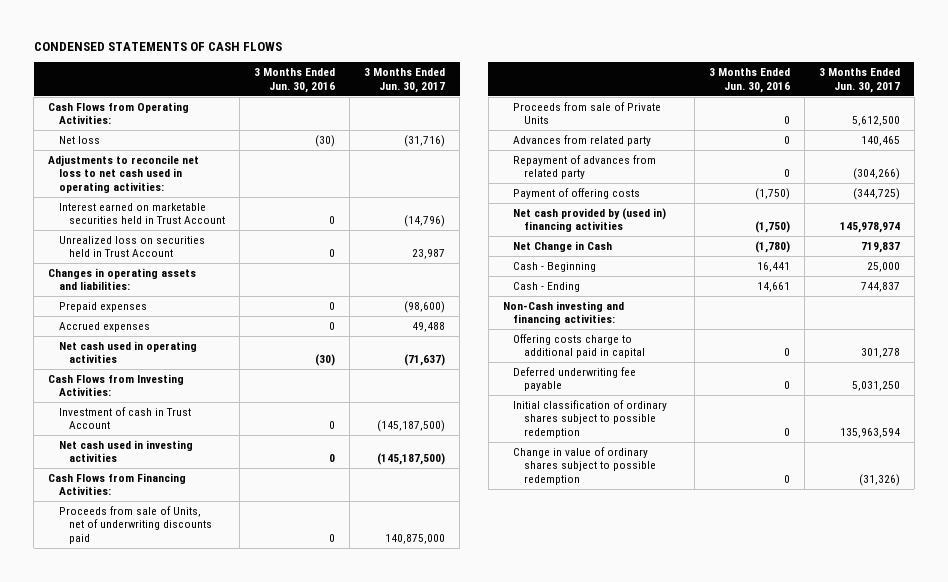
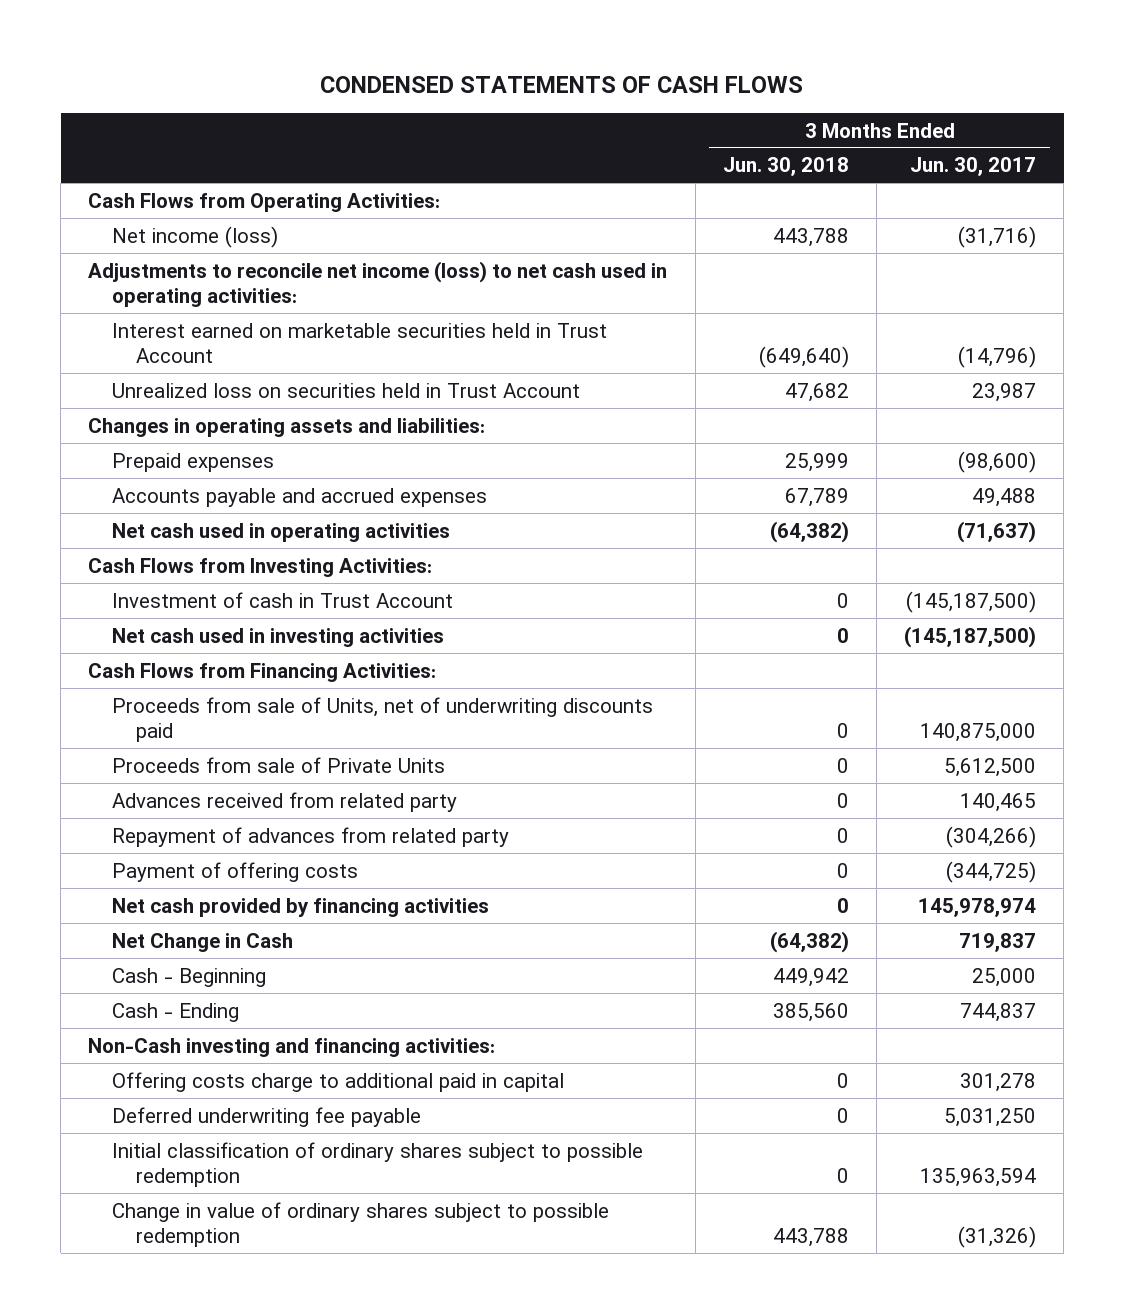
[254,68,336,93] 3 Months Ended Jun. 30, 2016 -> none
none -> [722,157,849,177] Jun. 30, 2018
[58,135,100,144] Net loss -> [112,225,279,248] Net income (loss)
[48,154,200,193] Adjustments to reconcile net loss to net cash used in operating activities: -> [88,260,668,307] Adjustments to reconcile net income (loss) to net cash used in operating activities:
[58,321,150,332] Accrued expenses -> [112,487,488,507] Accounts payable and accrued expenses
[513,134,652,146] Advances from related party -> [112,791,458,812] Advances received from related party
[513,207,667,233] Net cash provided by (used in) financing activities -> [112,897,490,917] Net cash provided by financing activities

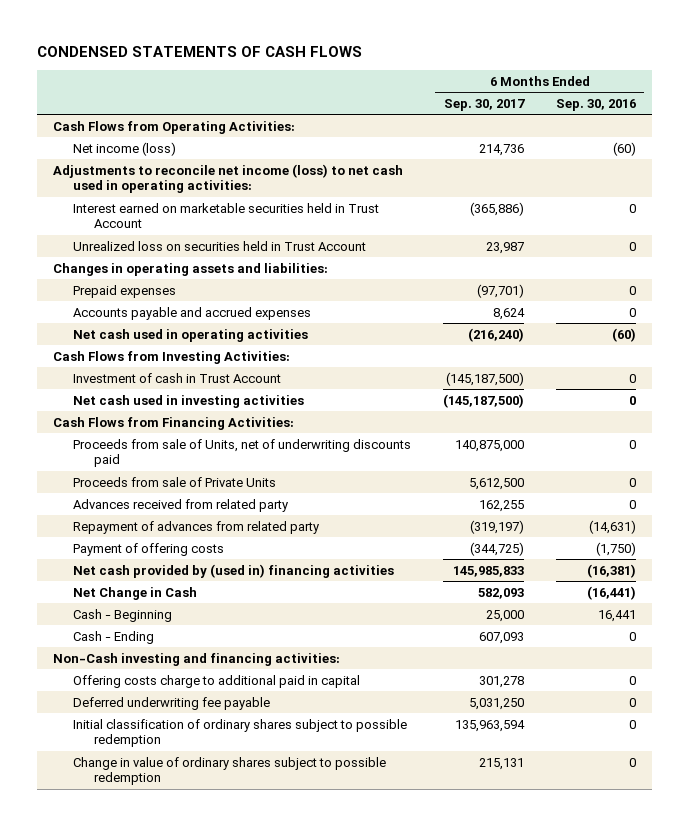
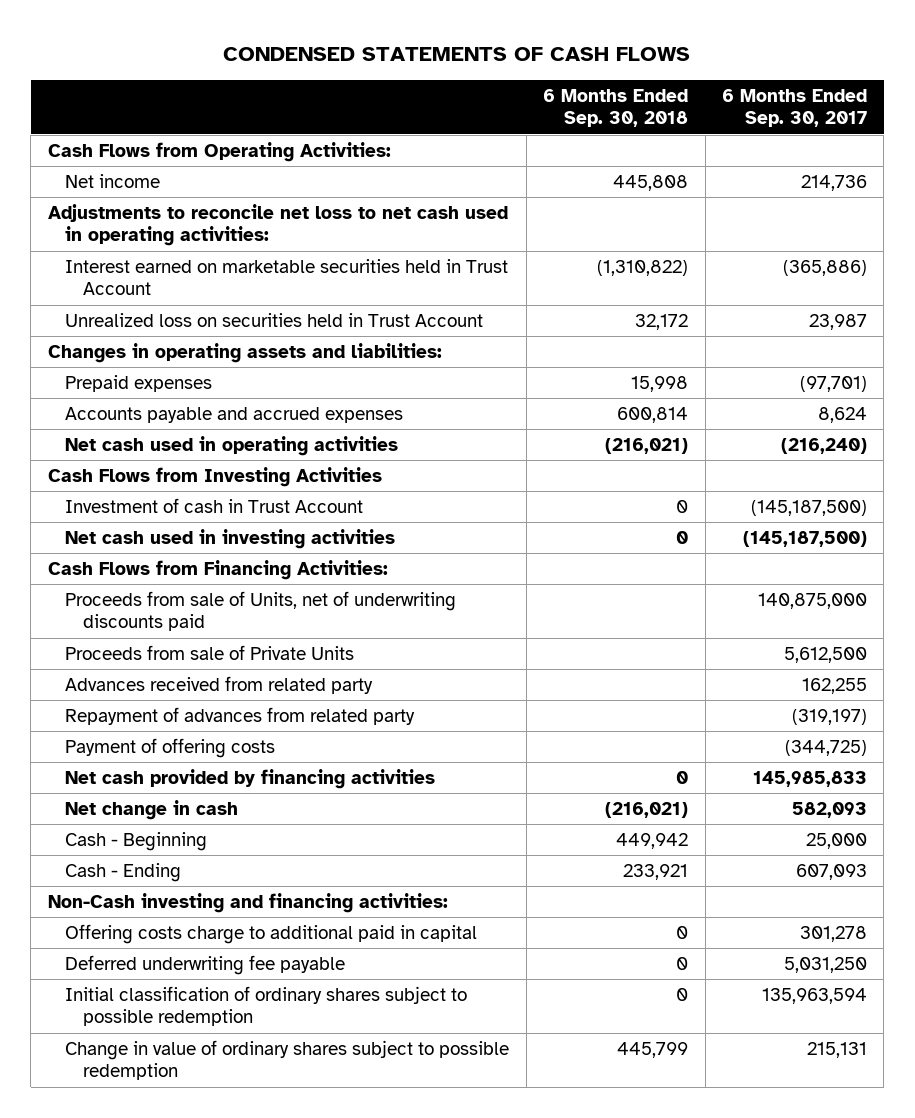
[556,99,637,112] Sep. 30, 2016 -> none
none -> [543,89,689,128] 6 Months Ended Sep. 30, 2018
[73,141,177,156] Net income (loss) -> [65,174,161,189] Net income
[52,163,403,194] Adjustments to reconcile net income (loss) to net cash used in operating activities: -> [47,204,508,247] Adjustments to reconcile net loss to net cash used in operating activities:
[52,350,290,364] Cash Flows from Investing Activities: -> [47,467,382,488] Cash Flows from Investing Activities
[73,563,395,578] Net cash provided by (used in) financing activities -> [65,769,436,790] Net cash provided by financing activities
[73,586,198,600] Net Change in Cash -> [65,800,239,821] Net change in cash

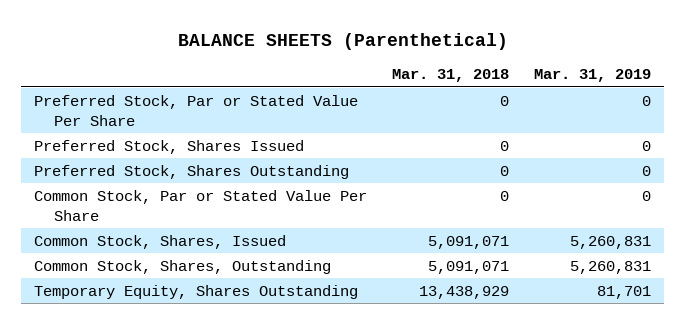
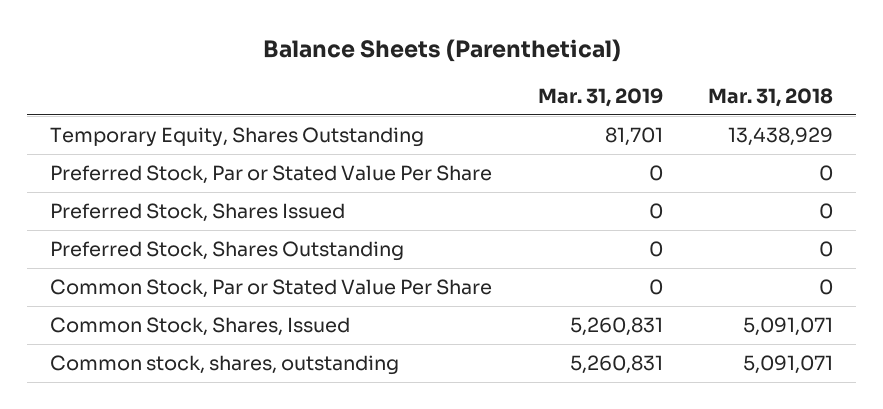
[177,32,508,50] BALANCE SHEETS (Parenthetical) -> [262,39,621,63] Balance Sheets (Parenthetical)
[33,284,358,299] Temporary Equity, Shares Outstanding -> [49,127,424,148] Temporary Equity, Shares Outstanding
[33,259,331,274] Common Stock, Shares, Outstanding -> [49,355,399,376] Common stock, shares, outstanding

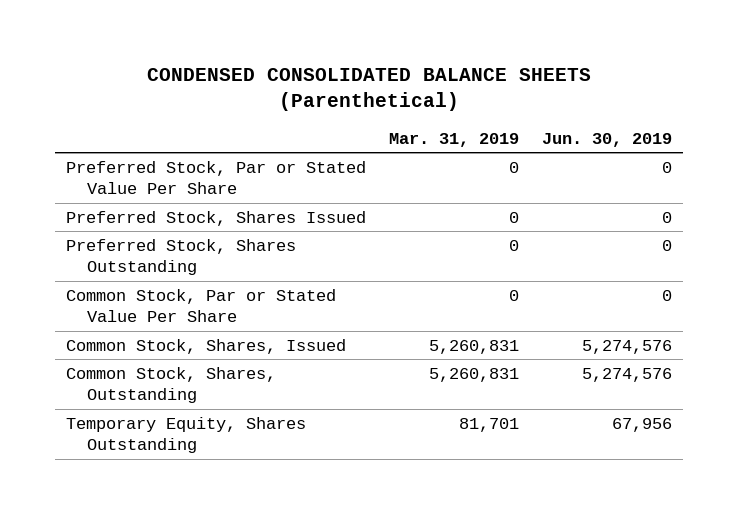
[262,39,621,63] Balance Sheets (Parenthetical) -> [147,68,592,112] CONDENSED CONSOLIDATED BALANCE SHEETS (Parenthetical)
[708,87,834,107] Mar. 31, 2018 -> none
none -> [541,132,672,147] Jun. 30, 2019
[49,355,399,376] Common stock, shares, outstanding -> [66,366,277,404] Common Stock, Shares, Outstanding
[49,127,424,148] Temporary Equity, Shares Outstanding -> [66,416,307,454] Temporary Equity, Shares Outstanding

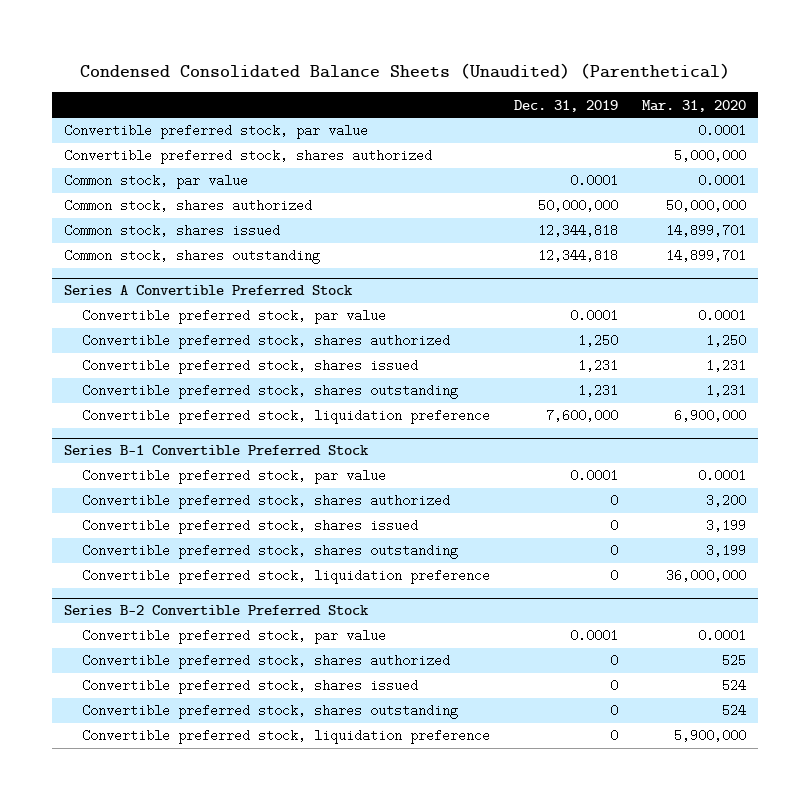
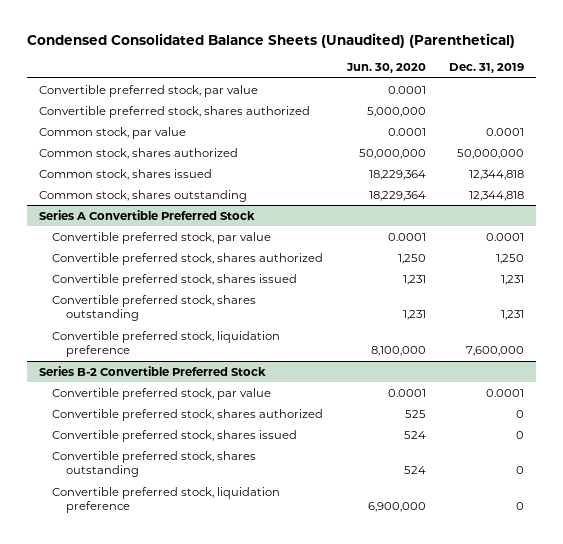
[641,99,746,112] Mar. 31, 2020 -> none
none -> [345,63,426,74] Jun. 30, 2020
[63,445,369,456] Series B-1 Convertible Preferred Stock -> none
[82,469,387,485] Convertible preferred stock, par value -> none
[82,494,451,510] Convertible preferred stock, shares authorized -> none
[82,519,419,535] Convertible preferred stock, shares issued -> none
[82,544,459,560] Convertible preferred stock, shares outstanding -> none
[82,569,491,585] Convertible preferred stock, liquidation preference -> none

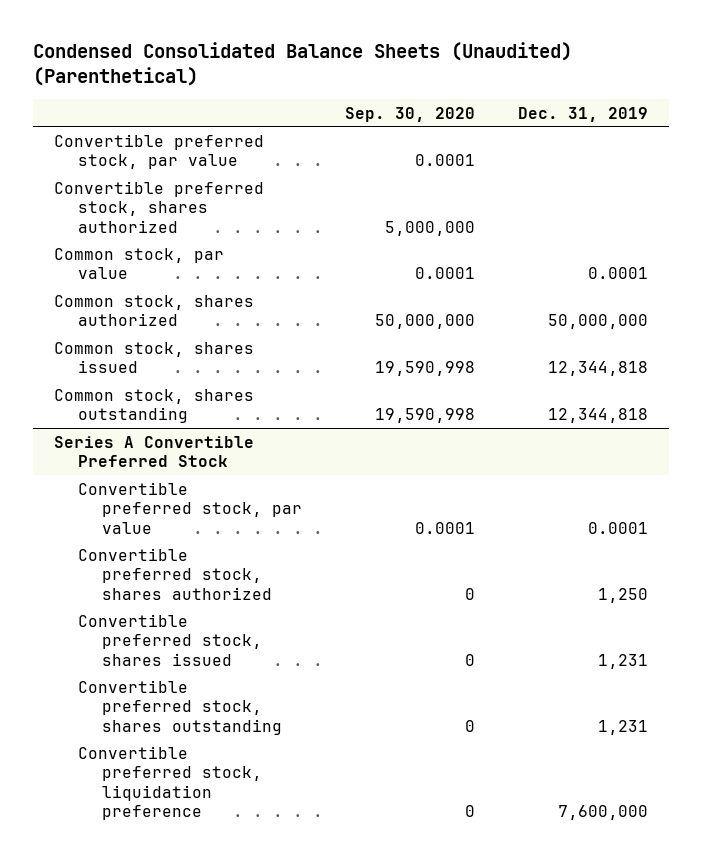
[345,63,426,74] Jun. 30, 2020 -> none
none -> [344,106,475,122] Sep. 30, 2020
[38,365,266,376] Series B-2 Convertible Preferred Stock -> none
[52,387,272,400] Convertible preferred stock, par value -> none
[52,408,324,421] Convertible preferred stock, shares authorized -> none
[52,429,298,442] Convertible preferred stock, shares issued -> none
[52,450,257,478] Convertible preferred stock, shares outstanding -> none
[52,486,281,514] Convertible preferred stock, liquidation preference -> none

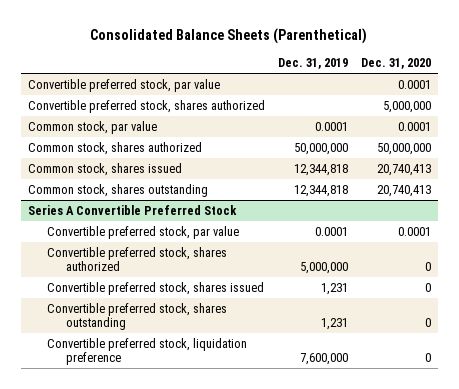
[32,41,572,87] Condensed Consolidated Balance Sheets (Unaudited) (Parenthetical) -> [90,28,368,45] Consolidated Balance Sheets (Parenthetical)
[344,106,475,122] Sep. 30, 2020 -> none
none -> [361,58,432,70] Dec. 31, 2020
[597,587,648,603] 1,250 -> [299,262,348,275] 5,000,000

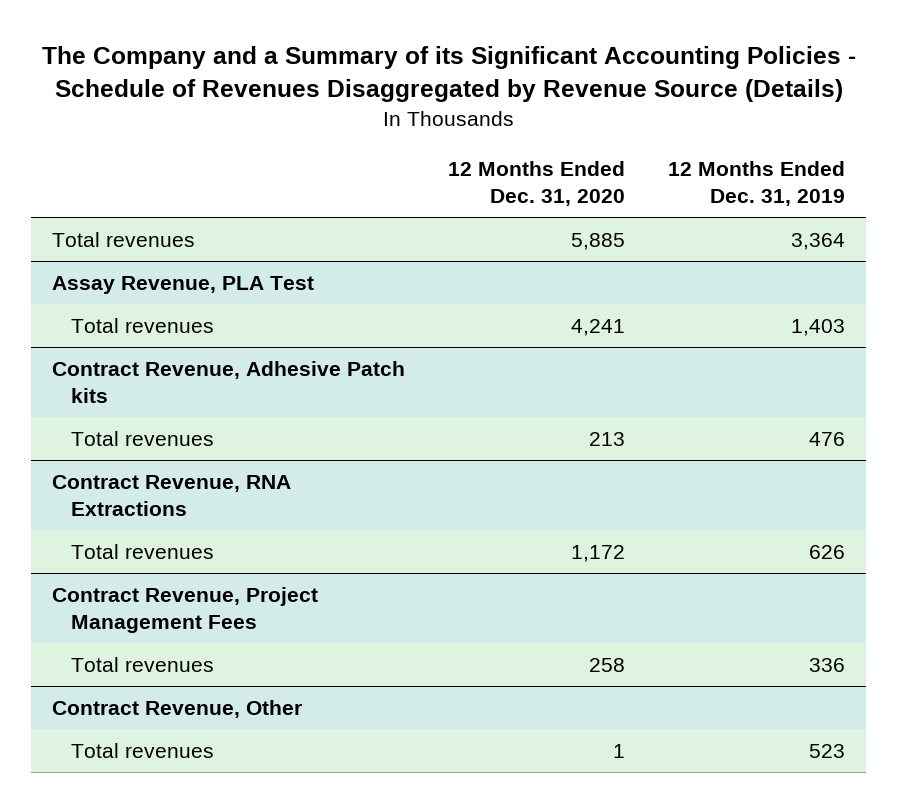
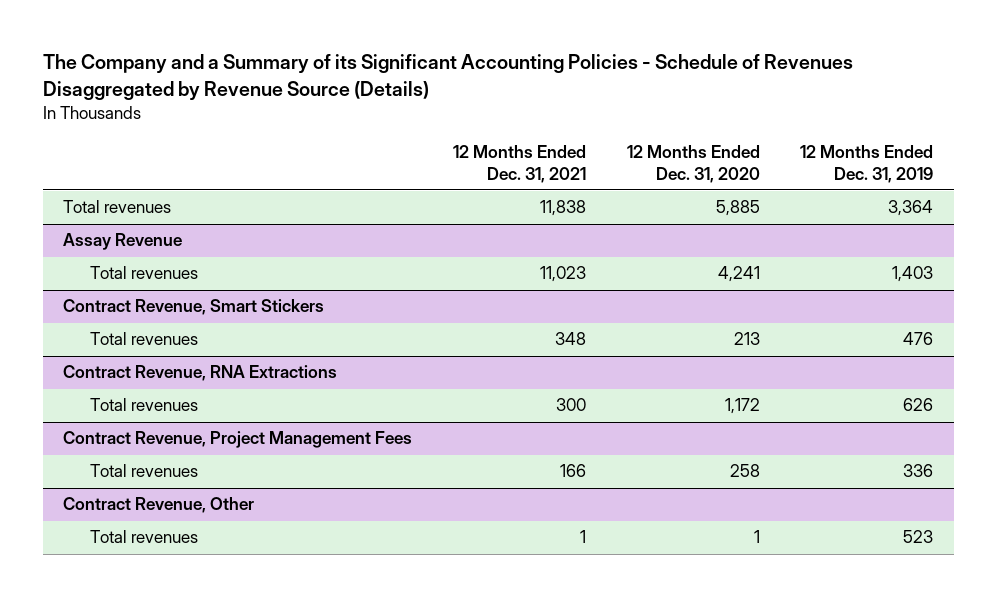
none -> [453,145,587,183] 12 Months Ended Dec. 31, 2021
[52,275,315,294] Assay Revenue, PLA Test -> [63,233,183,251] Assay Revenue
[52,360,406,404] Contract Revenue, Adhesive Patch kits -> none
none -> [63,299,325,316] Contract Revenue, Smart Stickers

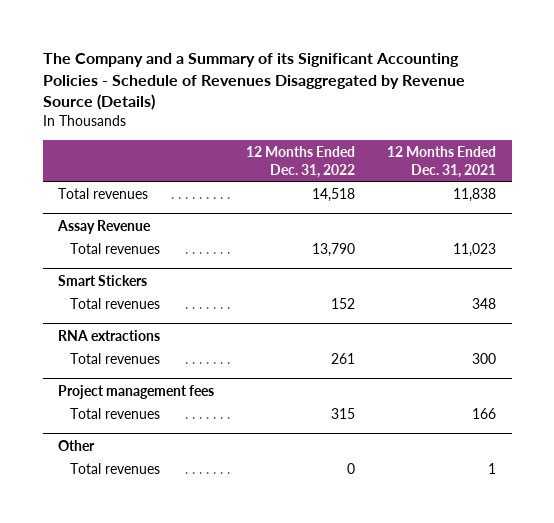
[626,145,760,183] 12 Months Ended Dec. 31, 2020 -> none
[800,145,934,183] 12 Months Ended Dec. 31, 2019 -> none
none -> [246,145,356,178] 12 Months Ended Dec. 31, 2022
[63,299,325,316] Contract Revenue, Smart Stickers -> [58,274,148,286] Smart Stickers
[63,365,338,382] Contract Revenue, RNA Extractions -> [58,329,161,341] RNA extractions
[63,431,413,449] Contract Revenue, Project Management Fees -> [58,384,215,399] Project management fees
[63,497,255,514] Contract Revenue, Other -> [58,439,96,451] Other

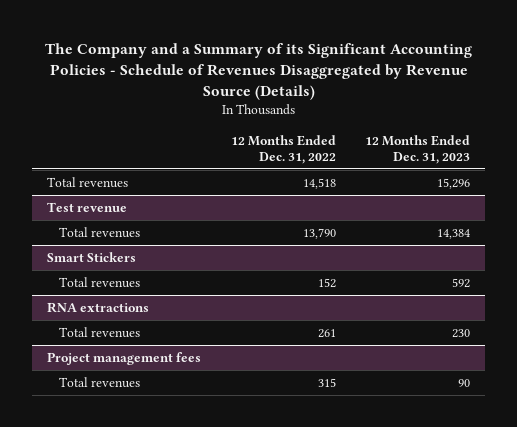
[386,145,496,178] 12 Months Ended Dec. 31, 2021 -> none
none -> [365,134,471,164] 12 Months Ended Dec. 31, 2023
[57,219,152,234] Assay Revenue -> none
none -> [47,201,128,212] Test revenue
[58,439,96,451] Other -> none
[69,462,160,474] Total revenues -> none

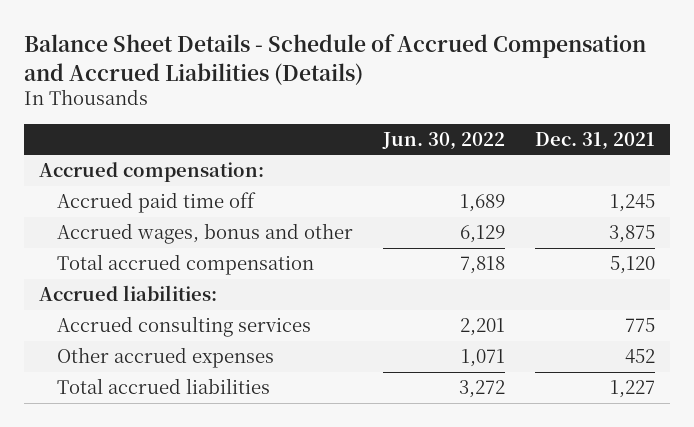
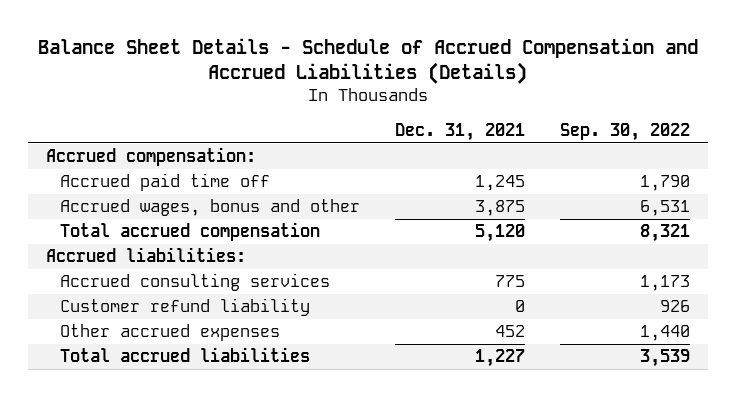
[382,131,506,150] Jun. 30, 2022 -> none
none -> [560,122,691,141] Sep. 30, 2022
none -> [60,298,311,317] Customer refund liability

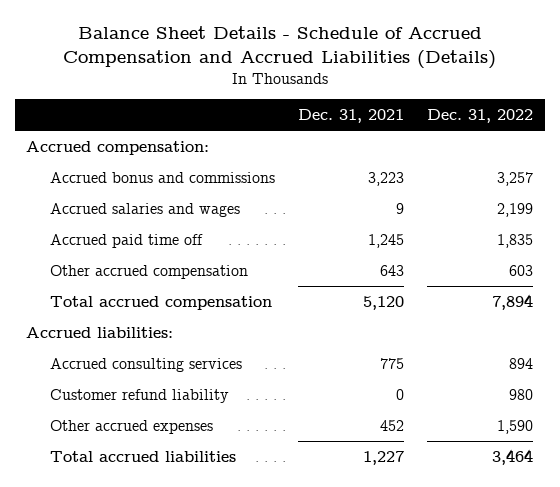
[560,122,691,141] Sep. 30, 2022 -> none
none -> [427,108,534,123] Dec. 31, 2022
none -> [49,171,275,183] Accrued bonus and commissions
none -> [49,202,240,217] Accrued salaries and wages
[60,199,361,217] Accrued wages, bonus and other -> none
none -> [49,264,248,279] Other accrued compensation

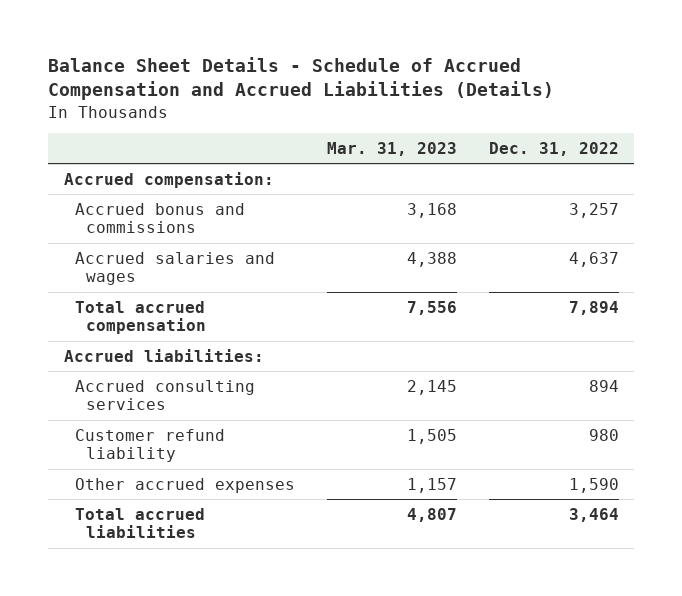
[297,108,404,123] Dec. 31, 2021 -> none
none -> [326,141,457,156] Mar. 31, 2023
[49,233,203,248] Accrued paid time off -> none
[49,264,248,279] Other accrued compensation -> none
[497,202,534,217] 2,199 -> [568,251,619,267] 4,637

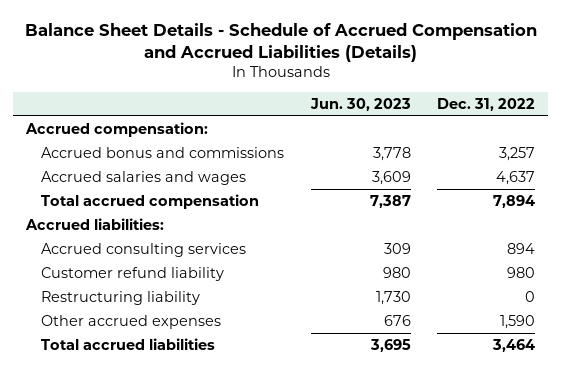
[326,141,457,156] Mar. 31, 2023 -> none
none -> [309,97,411,111] Jun. 30, 2023
none -> [41,291,201,306] Restructuring liability

